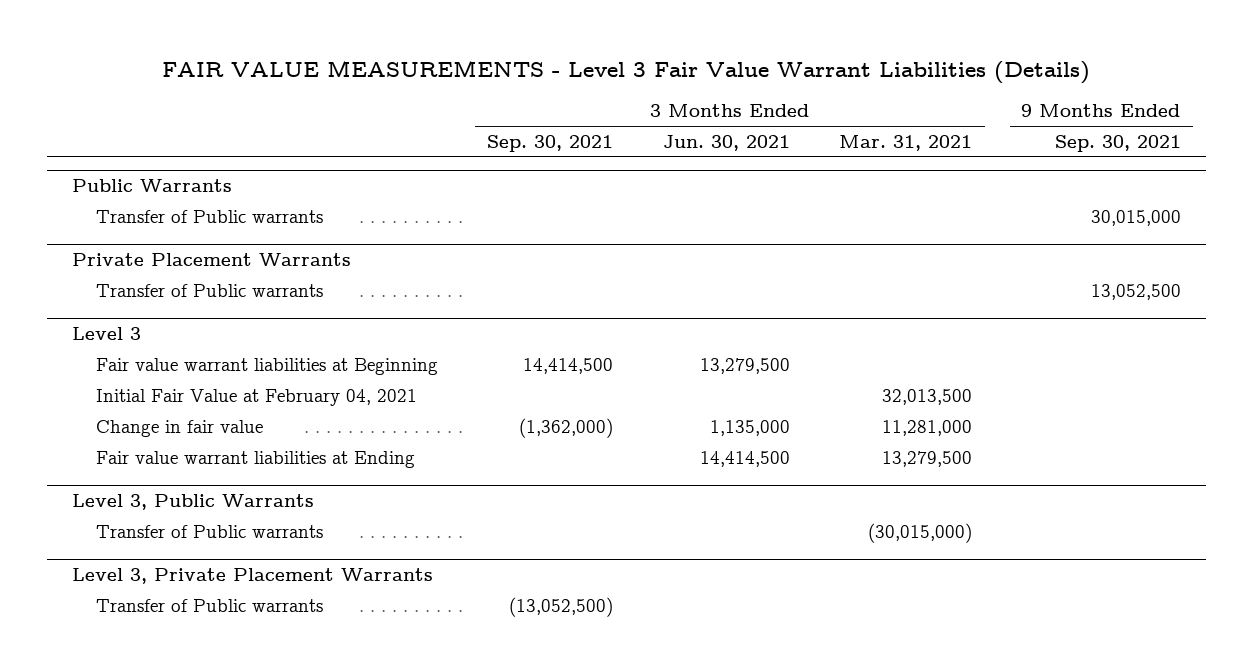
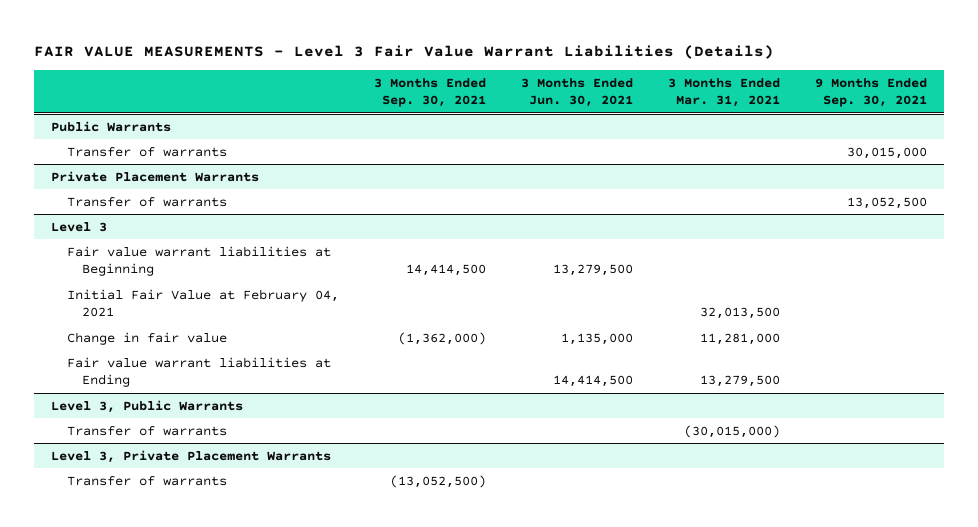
[95,209,323,223] Transfer of Public warrants -> [66,146,227,157] Transfer of warrants
[95,283,323,297] Transfer of Public warrants -> [66,196,227,207] Transfer of warrants
[95,524,323,538] Transfer of Public warrants -> [66,425,227,436] Transfer of warrants
[95,598,323,612] Transfer of Public warrants -> [66,475,227,486] Transfer of warrants

